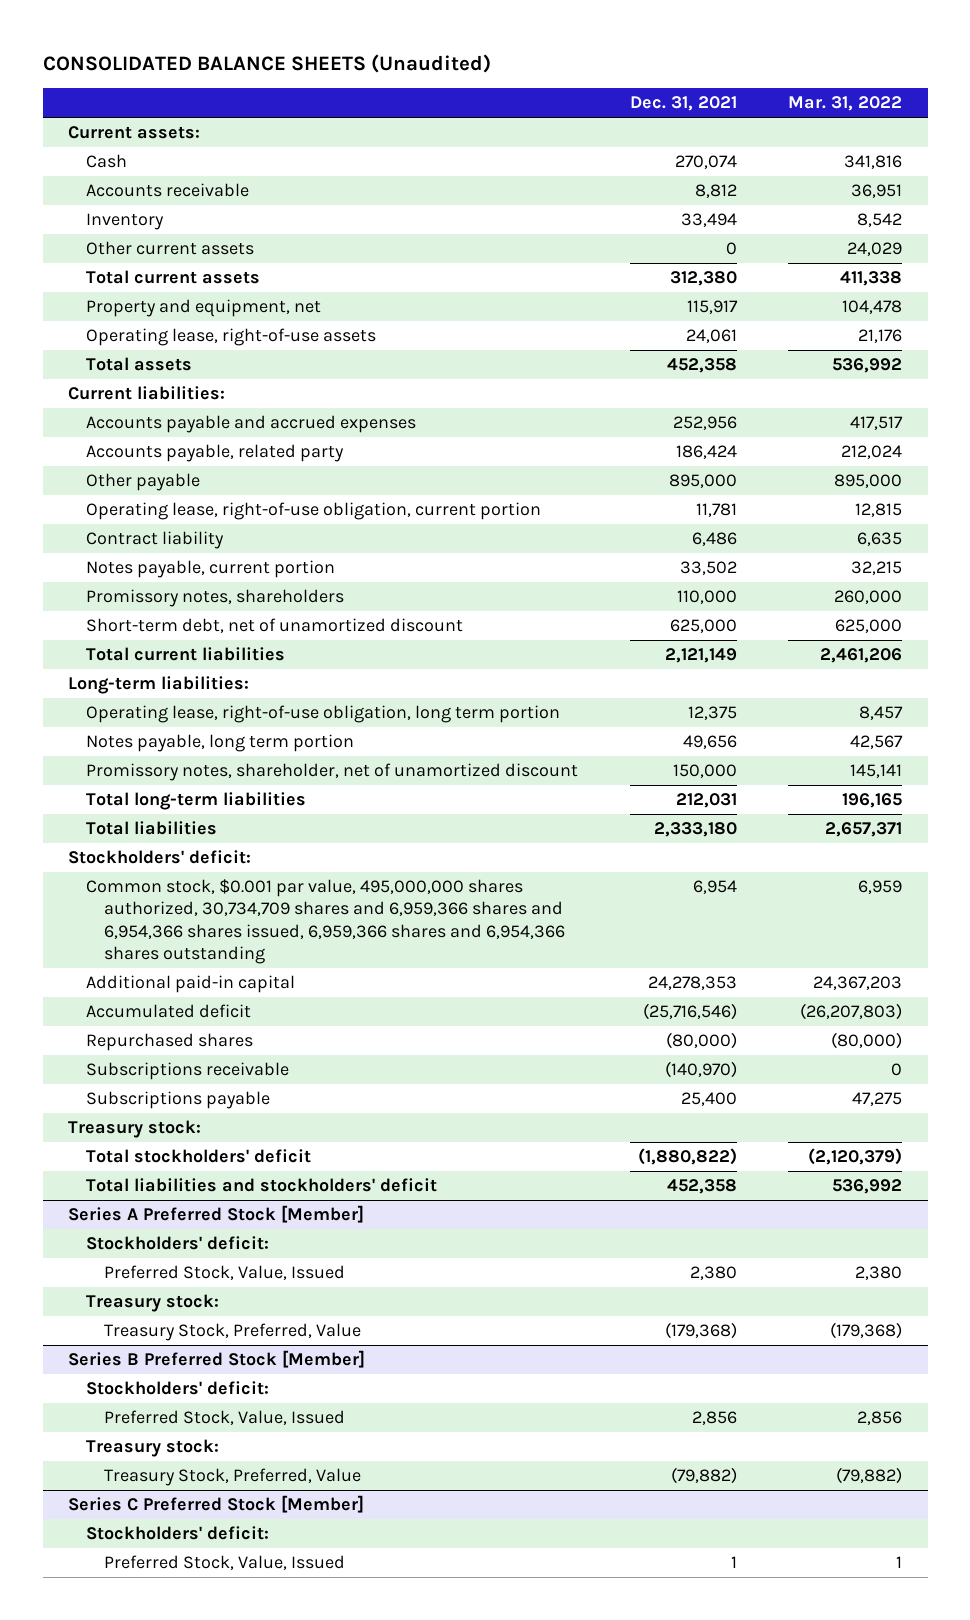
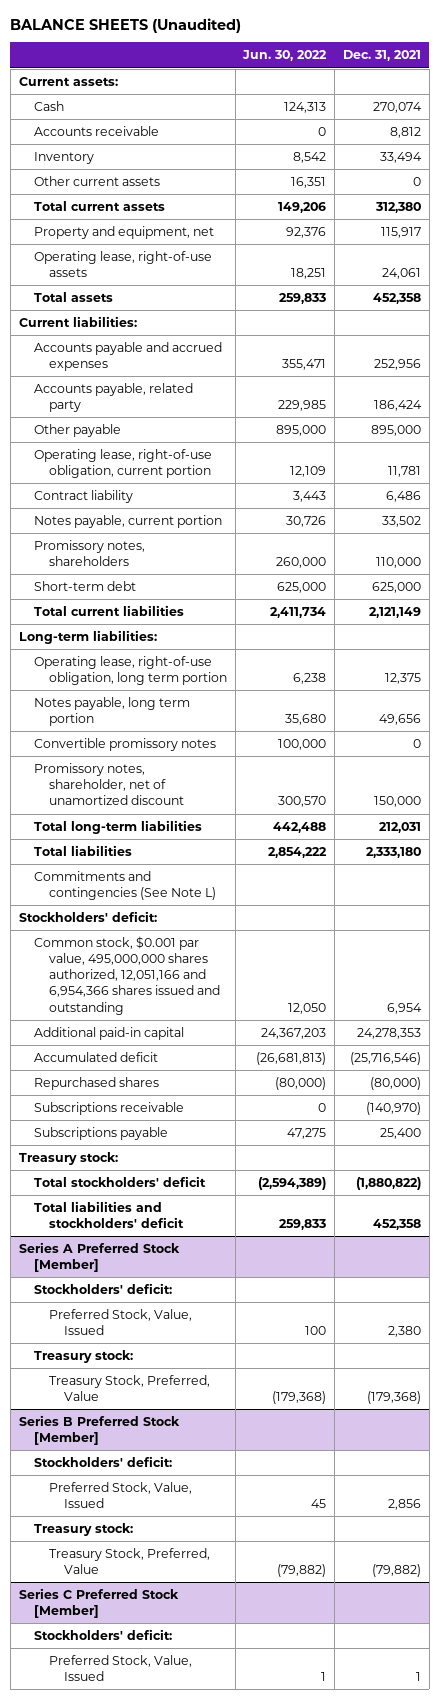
[42,54,491,74] CONSOLIDATED BALANCE SHEETS (Unaudited) -> [10,17,242,33] BALANCE SHEETS (Unaudited)
[788,96,903,112] Mar. 31, 2022 -> none
none -> [242,50,328,62] Jun. 30, 2022
[86,617,464,633] Short-term debt, net of unamortized discount -> [33,581,136,592] Short-term debt
none -> [33,738,216,752] Convertible promissory notes
none -> [33,871,216,901] Commitments and contingencies (See Note L)
[86,878,566,965] Common stock, $0.001 par value, 495,000,000 shares authorized, 30,734,709 shares and 6,959,366 shares and 6,954,366 shares issued, 6,959,366 shares and 6,954,366 shares outstanding -> [33,936,220,1015] Common stock, $0.001 par value, 495,000,000 shares authorized, 12,051,166 and 6,954,366 shares issued and outstanding

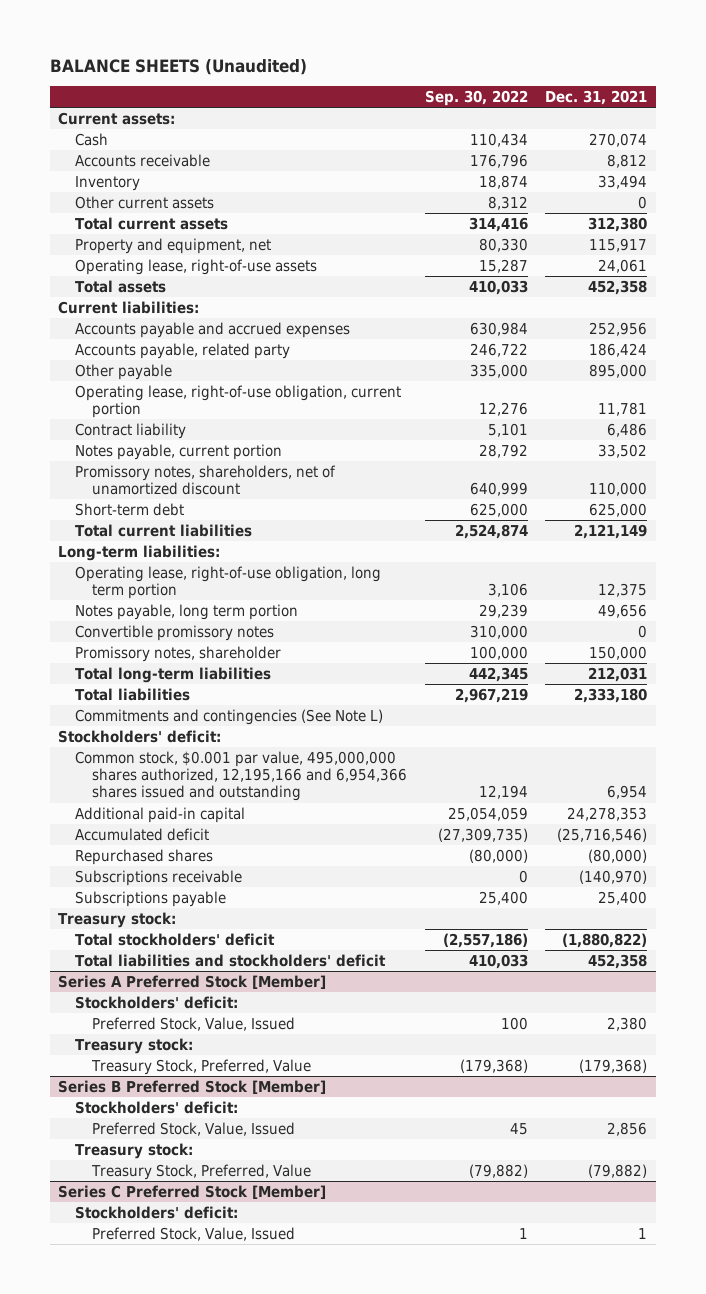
[242,50,328,62] Jun. 30, 2022 -> none
none -> [424,89,528,106] Sep. 30, 2022
[33,540,145,567] Promissory notes, shareholders -> none
none -> [75,464,337,496] Promissory notes, shareholders, net of unamortized discount
[33,763,184,806] Promissory notes, shareholder, net of unamortized discount -> none
none -> [75,645,282,662] Promissory notes, shareholder
[33,936,220,1015] Common stock, $0.001 par value, 495,000,000 shares authorized, 12,051,166 and 6,954,366 shares issued and outstanding -> [75,750,408,802] Common stock, $0.001 par value, 495,000,000 shares authorized, 12,195,166 and 6,954,366 shares issued and outstanding

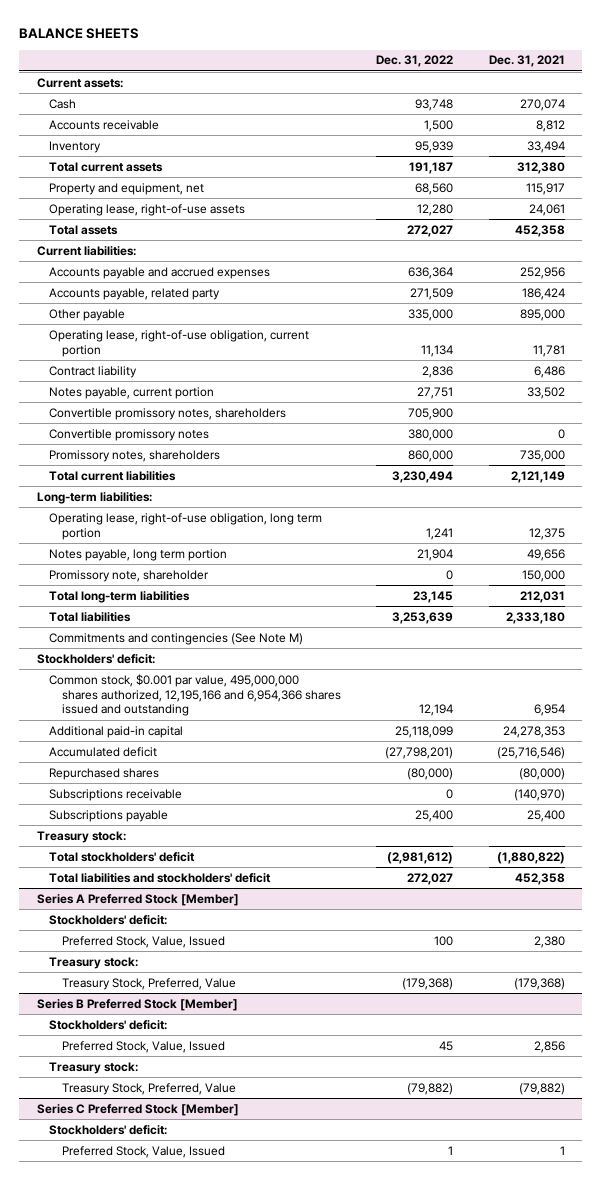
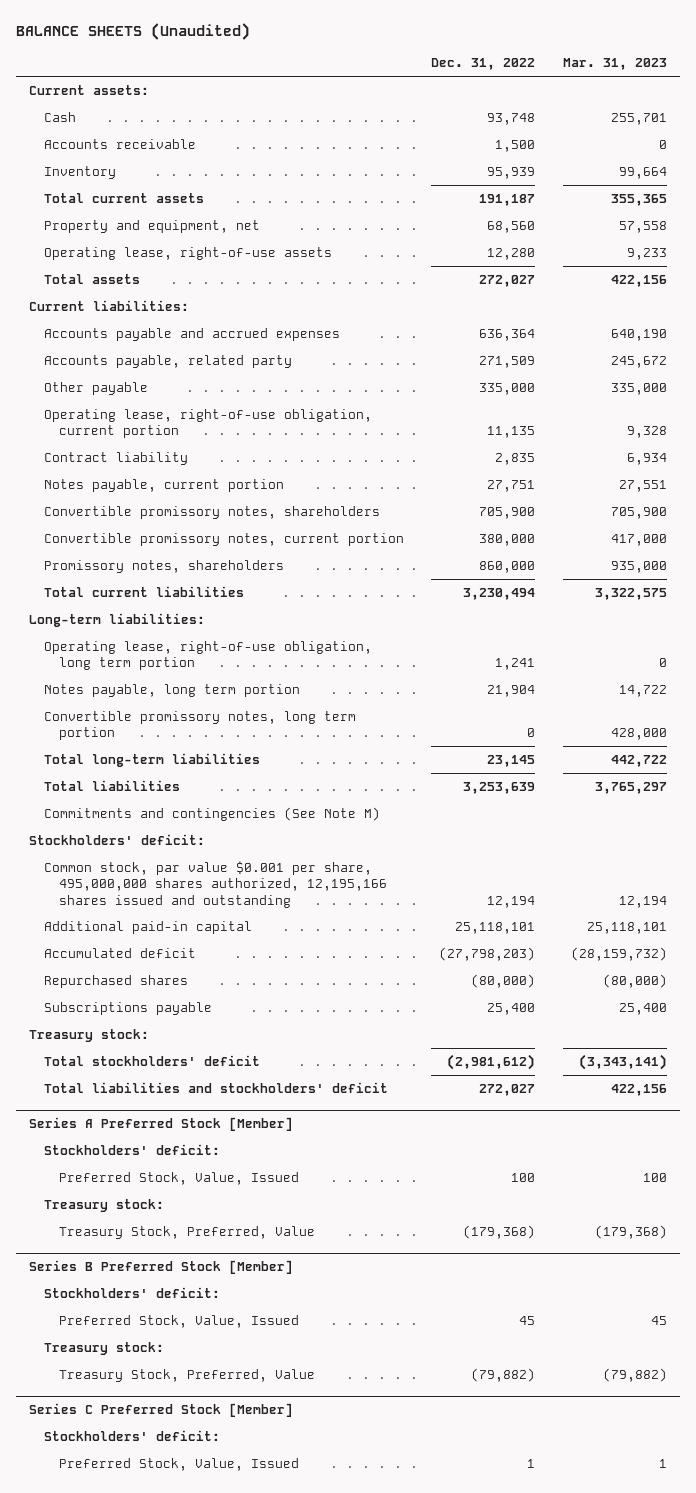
[19,27,140,39] BALANCE SHEETS -> [15,23,250,41] BALANCE SHEETS (Unaudited)
[488,55,565,68] Dec. 31, 2021 -> none
none -> [562,58,667,71] Mar. 31, 2023
[421,344,454,357] 11,134 -> [487,426,536,439] 11,135
[422,365,454,378] 2,836 -> [495,452,536,465] 2,835
[49,428,210,441] Convertible promissory notes -> [44,532,405,546] Convertible promissory notes, current portion
[49,569,210,582] Promissory note, shareholder -> none
none -> [44,710,357,741] Convertible promissory notes, long term portion
[49,673,341,717] Common stock, $0.001 par value, 495,000,000 shares authorized, 12,195,166 and 6,954,366 shares issued and outstanding -> [44,860,387,908] Common stock, par value $0.001 per share, 495,000,000 shares authorized, 12,195,166 shares issued and outstanding
[395,725,454,738] 25,118,099 -> [455,921,536,934] 25,118,101
[385,746,454,759] (27,798,201) -> [439,946,536,961] (27,798,203)
[49,788,183,801] Subscriptions receivable -> none

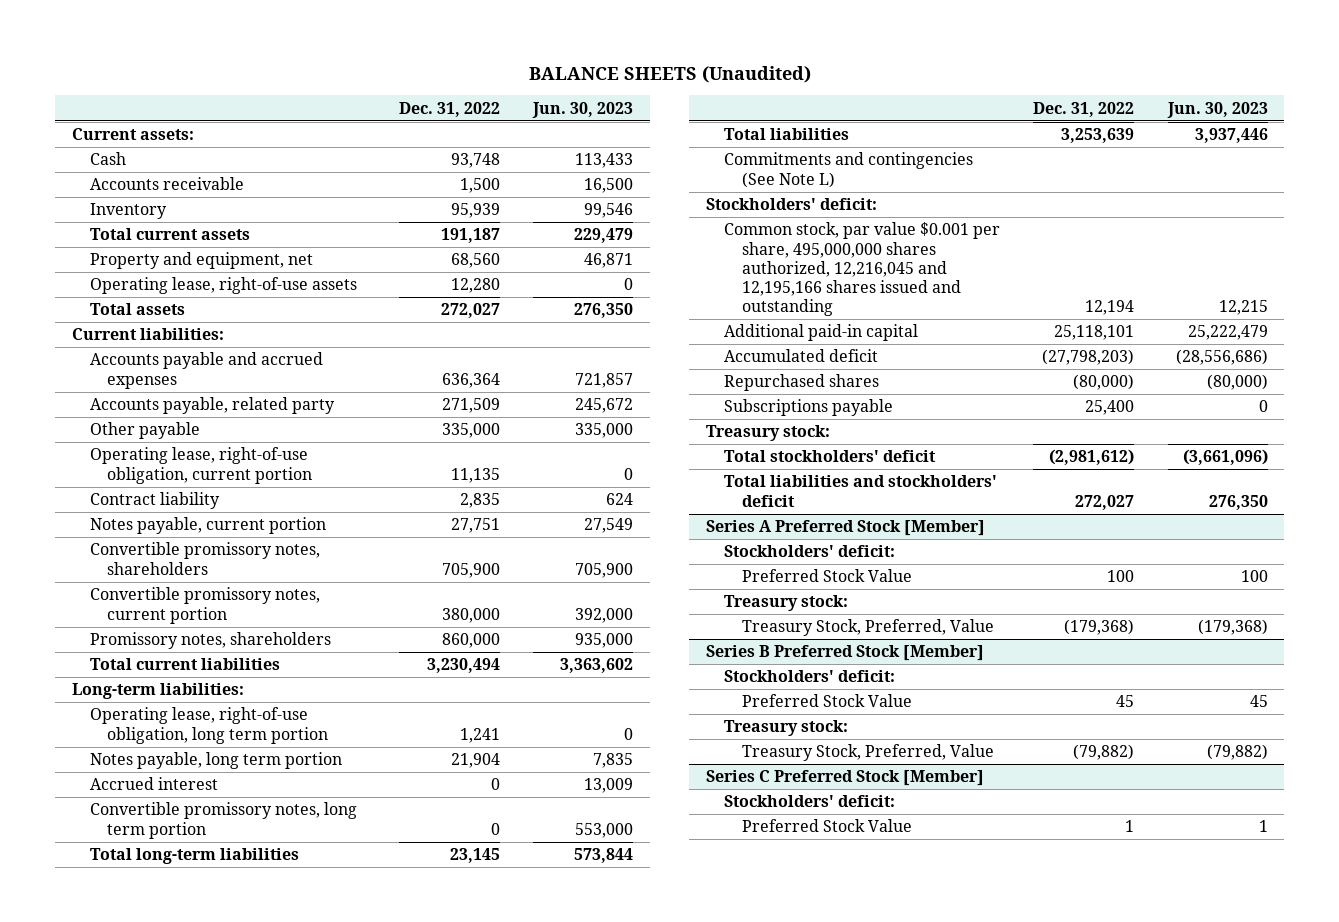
[562,58,667,71] Mar. 31, 2023 -> none
none -> [532,101,634,118] Jun. 30, 2023
none -> [89,777,218,791] Accrued interest
[44,806,381,821] Commitments and contingencies (See Note M) -> [723,152,973,188] Commitments and contingencies (See Note L)
[44,860,387,908] Common stock, par value $0.001 per share, 495,000,000 shares authorized, 12,195,166 shares issued and outstanding -> [723,222,1000,317] Common stock, par value $0.001 per share, 495,000,000 shares authorized, 12,216,045 and 12,195,166 shares issued and outstanding
[58,1171,299,1185] Preferred Stock, Value, Issued -> [741,569,912,583] Preferred Stock Value
[58,1314,299,1328] Preferred Stock, Value, Issued -> [741,694,912,708] Preferred Stock Value
[58,1457,299,1471] Preferred Stock, Value, Issued -> [741,819,912,833] Preferred Stock Value

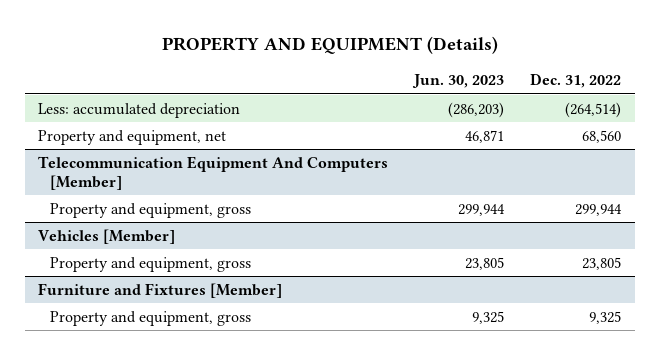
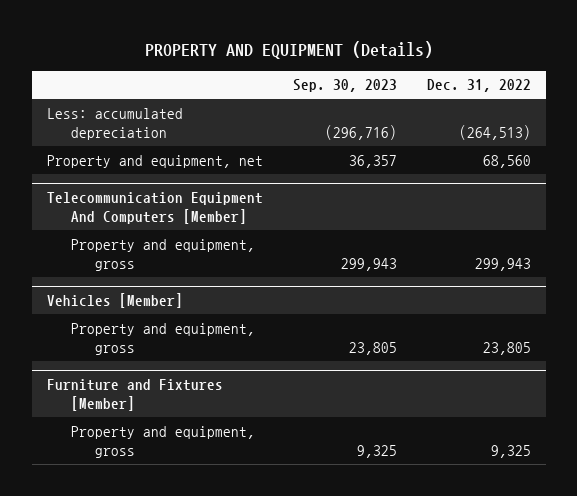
[412,74,505,89] Jun. 30, 2023 -> none
none -> [292,79,397,93] Sep. 30, 2023
[565,101,622,118] (264,514) -> [458,124,531,140] (264,513)
[575,203,623,216] 299,944 -> [474,257,531,271] 299,943

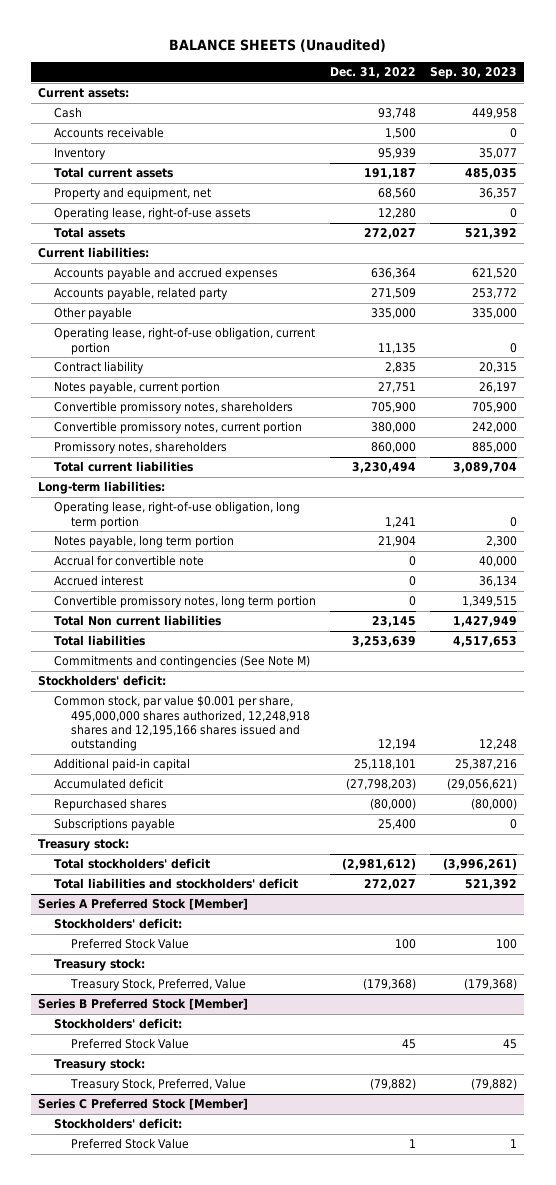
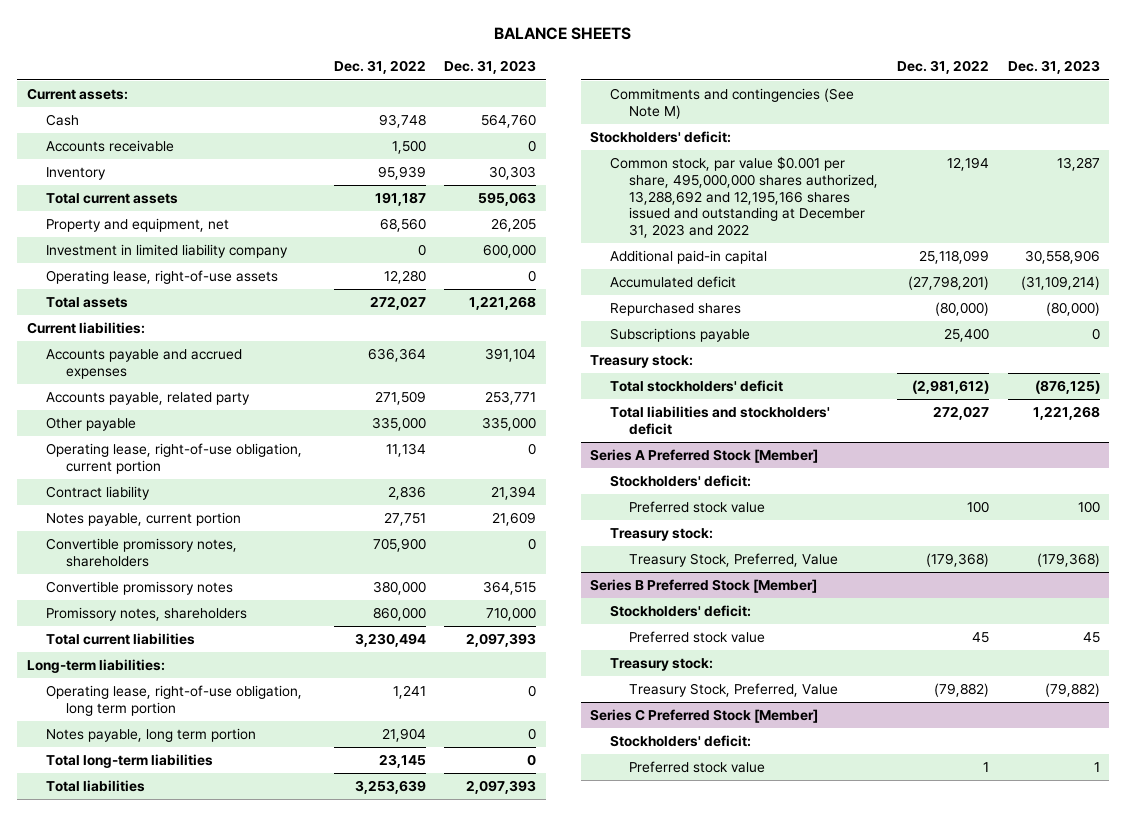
[168,38,386,52] BALANCE SHEETS (Unaudited) -> [494,27,632,41] BALANCE SHEETS
[430,67,518,80] Sep. 30, 2023 -> none
none -> [444,60,537,75] Dec. 31, 2023
none -> [46,244,289,259] Investment in limited liability company
[378,342,417,354] 11,135 -> [385,443,426,458] 11,134
[385,362,417,374] 2,835 -> [387,486,426,501] 2,836
[54,421,303,435] Convertible promissory notes, current portion -> [46,581,234,596] Convertible promissory notes
[54,555,205,567] Accrual for convertible note -> none
[54,575,144,587] Accrued interest -> none
[54,595,317,609] Convertible promissory notes, long term portion -> none
[54,615,222,627] Total Non current liabilities -> [46,754,214,769] Total long-term liabilities
[54,695,310,752] Common stock, par value $0.001 per share, 495,000,000 shares authorized, 12,248,918 shares and 12,195,166 shares issued and outstanding -> [609,156,879,239] Common stock, par value $0.001 per share, 495,000,000 shares authorized, 13,288,692 and 12,195,166 shares issued and outstanding at December 31, 2023 and 2022
[354,759,417,771] 25,118,101 -> [919,250,990,265] 25,118,099
[346,778,417,791] (27,798,203) -> [908,276,990,291] (27,798,201)
[70,938,189,950] Preferred Stock Value -> [629,501,766,514] Preferred stock value
[70,1038,189,1050] Preferred Stock Value -> [629,631,766,644] Preferred stock value
[70,1138,189,1150] Preferred Stock Value -> [629,761,766,774] Preferred stock value

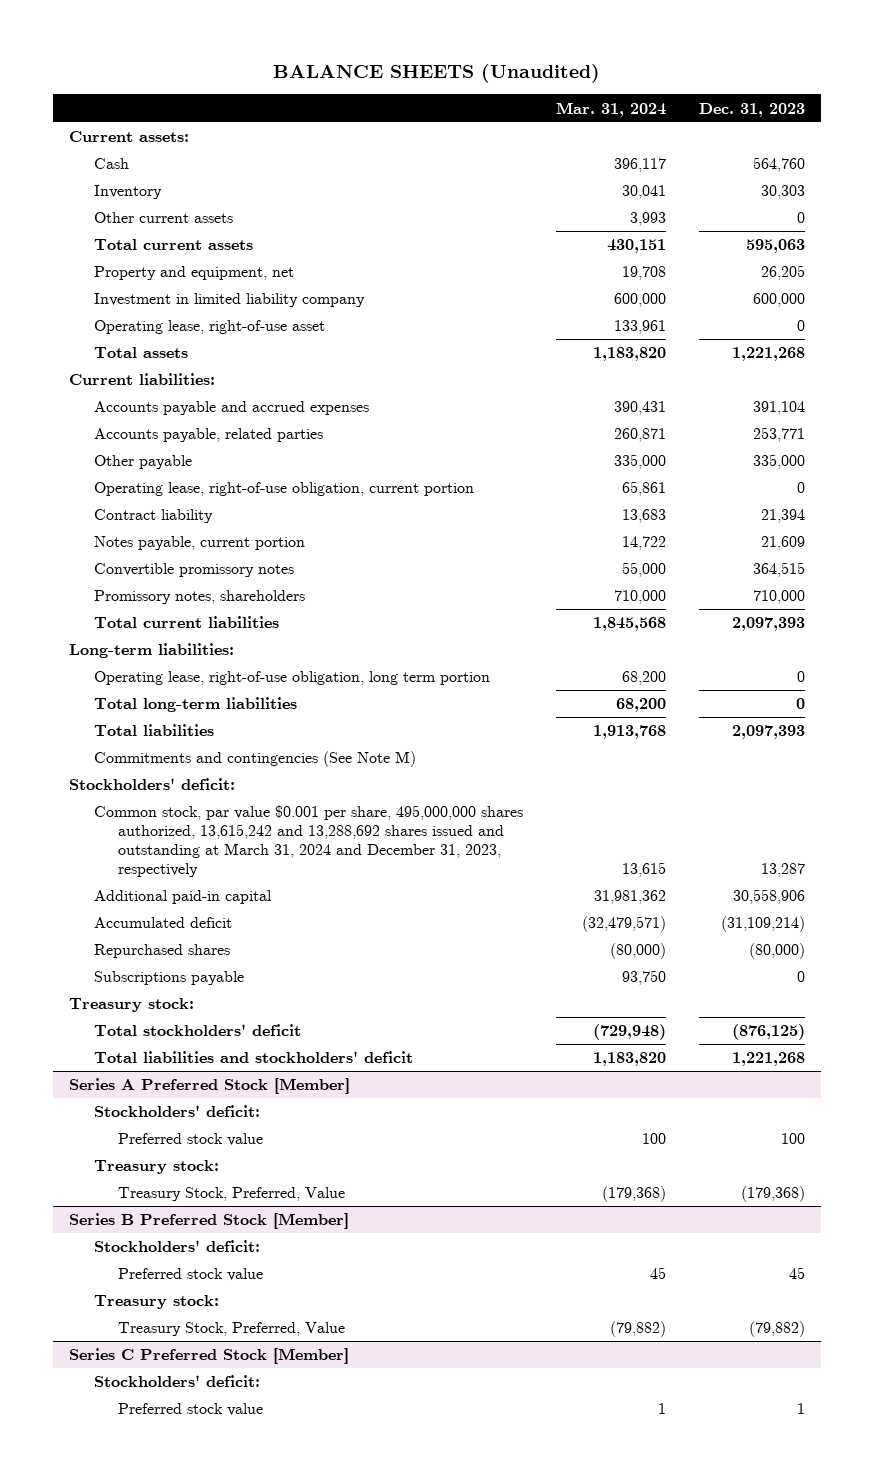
[494,27,632,41] BALANCE SHEETS -> [273,64,601,84] BALANCE SHEETS (Unaudited)
[333,60,426,75] Dec. 31, 2022 -> none
none -> [555,101,666,117] Mar. 31, 2024
[46,140,175,153] Accounts receivable -> none
none -> [93,212,233,224] Other current assets
[46,270,279,285] Operating lease, right-of-use assets -> [93,320,325,335] Operating lease, right-of-use asset
[46,392,251,406] Accounts payable, related party -> [93,428,323,443] Accounts payable, related parties
[46,538,238,567] Convertible promissory notes, shareholders -> none
[46,728,257,743] Notes payable, long term portion -> none
[609,156,879,239] Common stock, par value $0.001 per share, 495,000,000 shares authorized, 13,288,692 and 12,195,166 shares issued and outstanding at December 31, 2023 and 2022 -> [93,805,523,877] Common stock, par value $0.001 per share, 495,000,000 shares authorized, 13,615,242 and 13,288,692 shares issued and outstanding at March 31, 2024 and December 31, 2023, respectively

